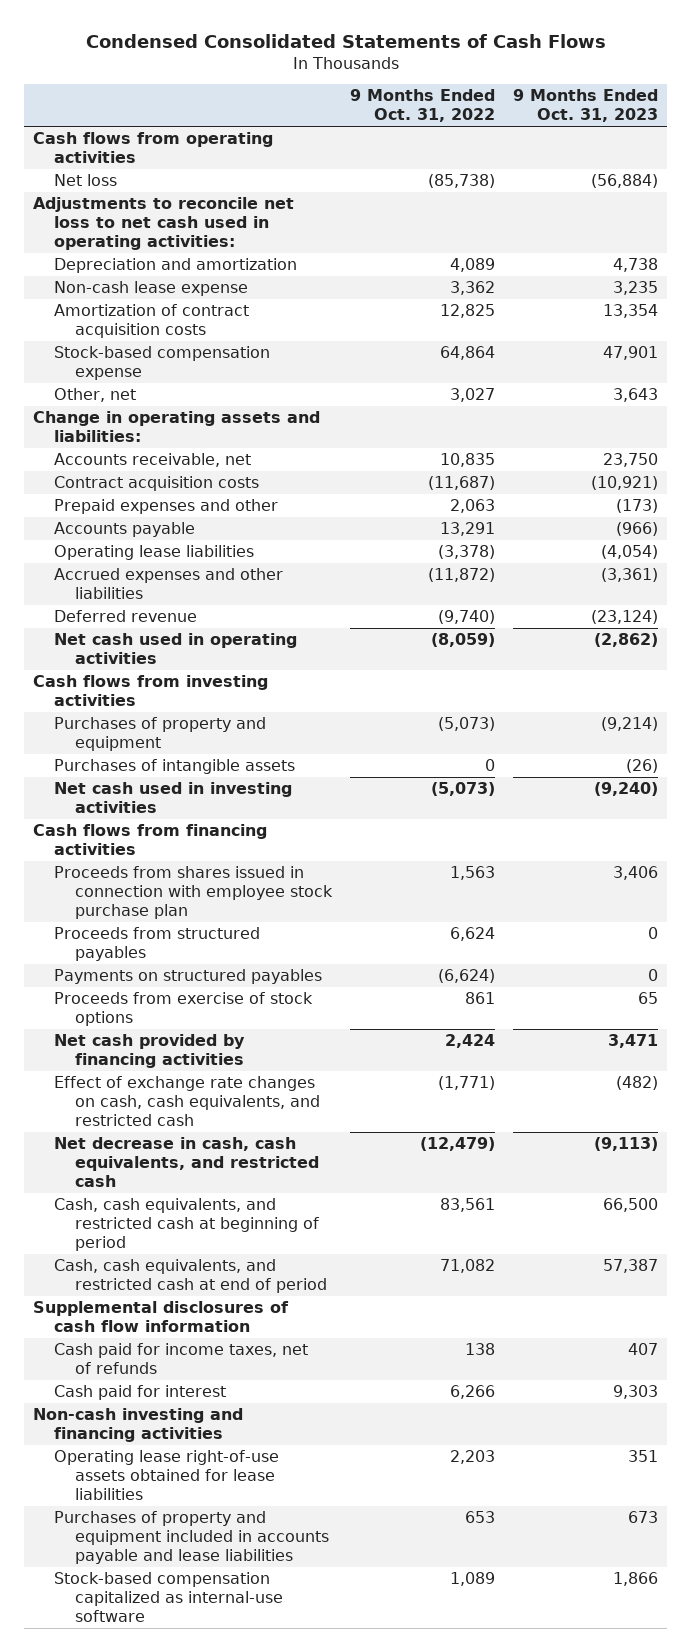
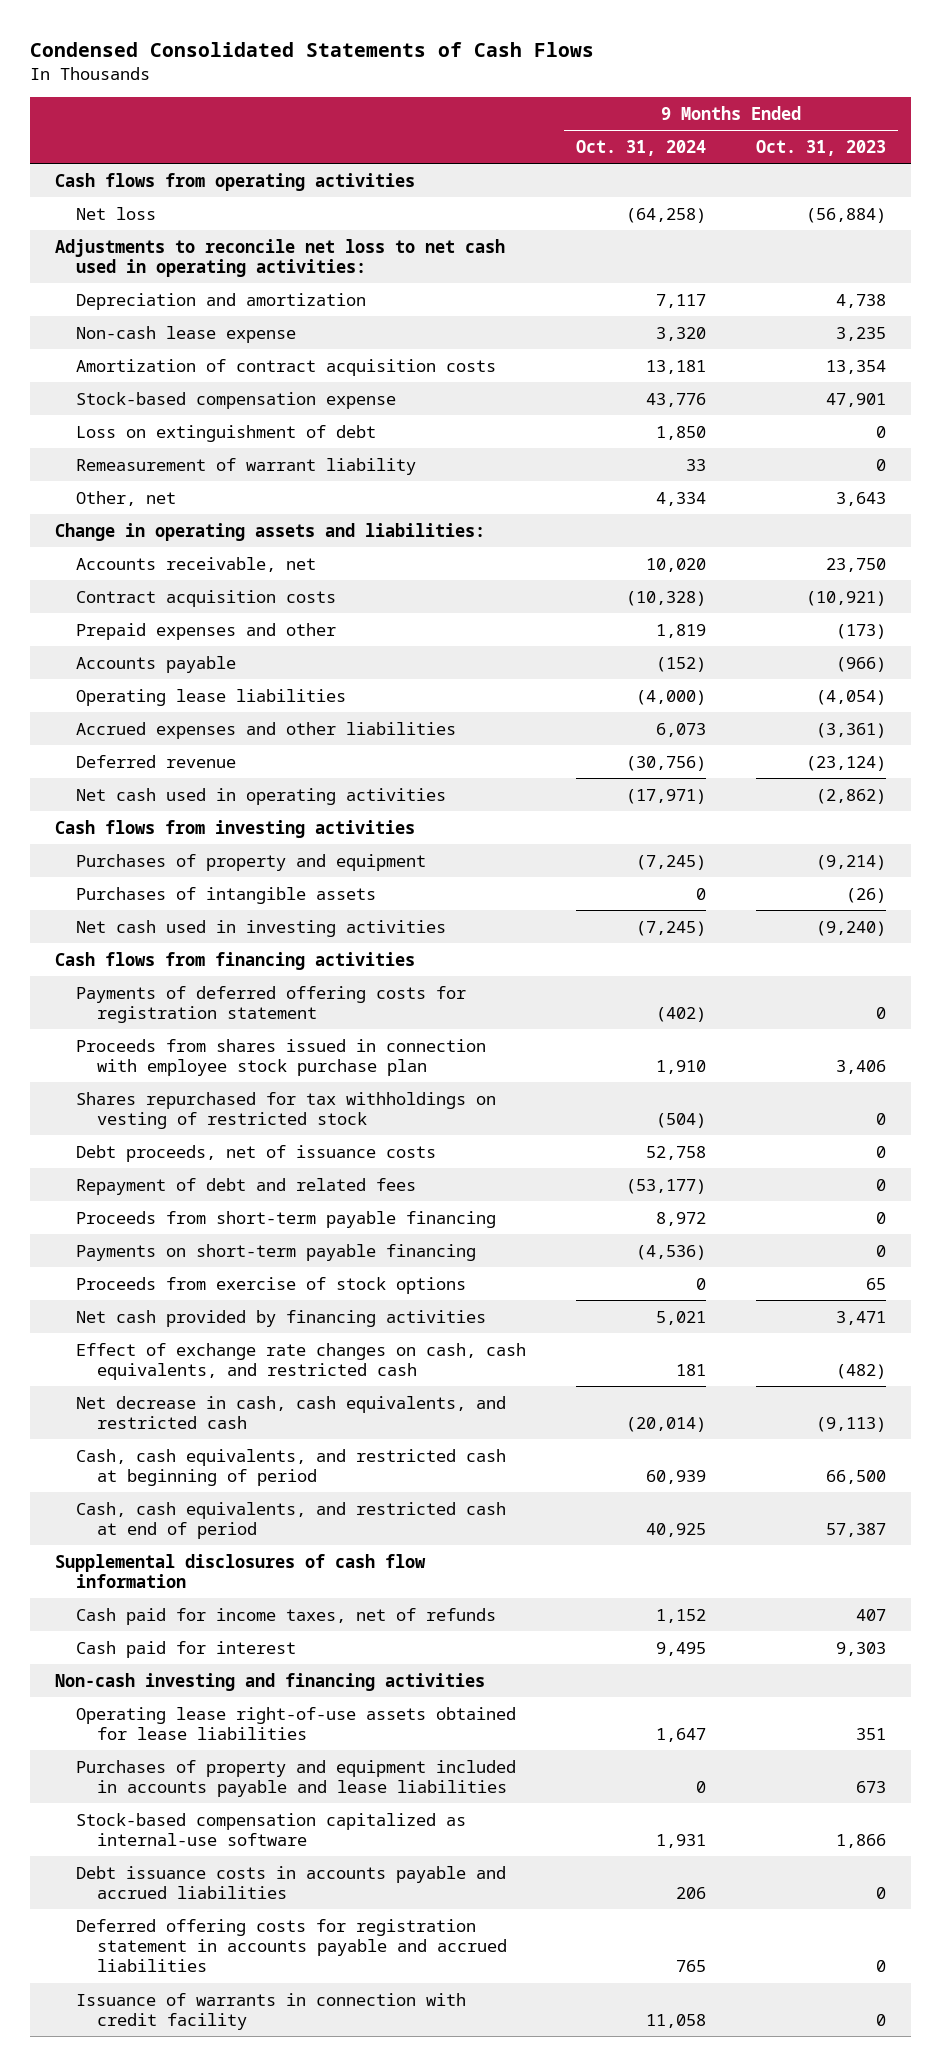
[350,89,496,123] 9 Months Ended Oct. 31, 2022 -> none
none -> [575,139,706,156] Oct. 31, 2024
none -> [76,424,377,442] Loss on extinguishment of debt
none -> [76,457,417,475] Remeasurement of warrant liability
none -> [76,985,467,1024] Payments of deferred offering costs for registration statement
[54,927,261,962] Proceeds from structured payables -> none
[54,969,323,985] Payments on structured payables -> none
none -> [76,1091,497,1130] Shares repurchased for tax withholdings on vesting of restricted stock
none -> [76,1144,437,1162] Debt proceeds, net of issuance costs
none -> [76,1177,417,1195] Repayment of debt and related fees
none -> [76,1210,497,1228] Proceeds from short-term payable financing
none -> [76,1243,477,1261] Payments on short-term payable financing
none -> [76,1865,507,1900] Debt issuance costs in accounts payable and accrued liabilities
none -> [76,1918,508,1973] Deferred offering costs for registration statement in accounts payable and accrued liabilities
none -> [76,1992,467,2031] Issuance of warrants in connection with credit facility

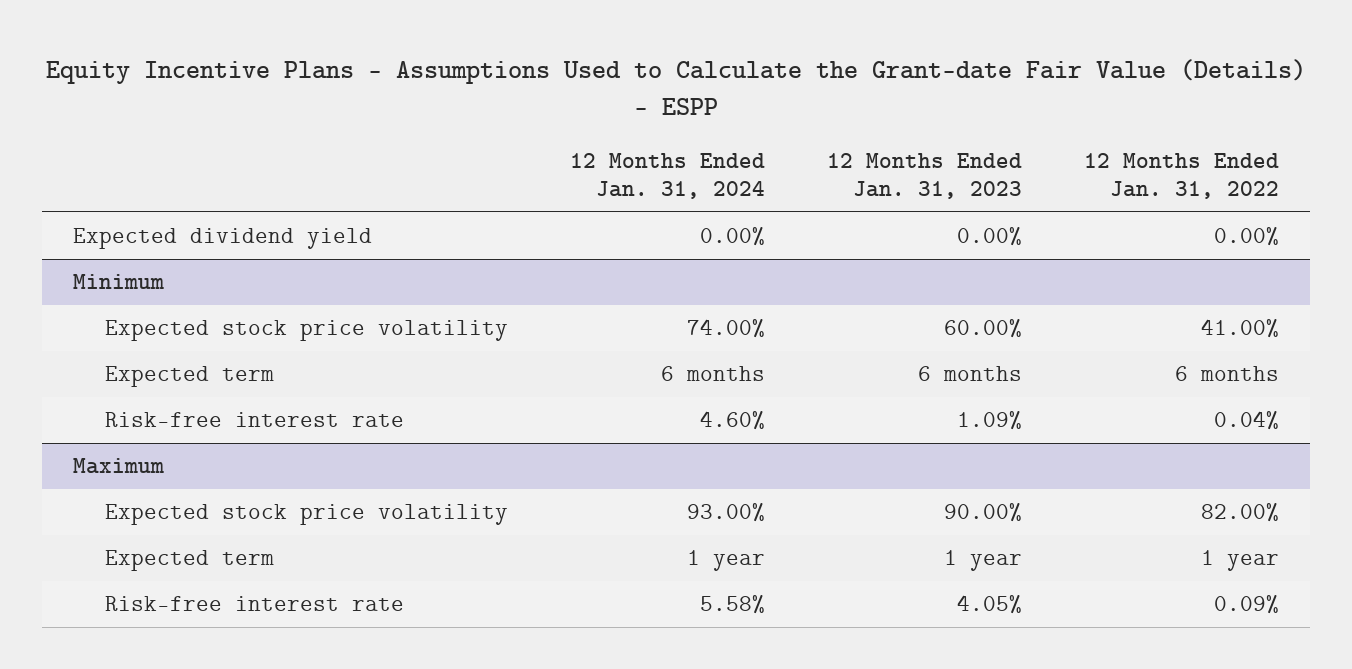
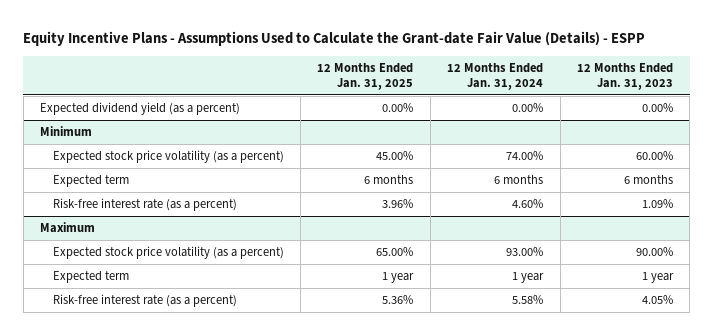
[1084,153,1280,200] 12 Months Ended Jan. 31, 2022 -> none
none -> [317,62,414,91] 12 Months Ended Jan. 31, 2025
[72,227,372,249] Expected dividend yield -> [40,102,241,116] Expected dividend yield (as a percent)
[104,319,508,341] Expected stock price volatility -> [52,150,284,164] Expected stock price volatility (as a percent)
[104,411,404,427] Risk-free interest rate -> [52,198,237,212] Risk-free interest rate (as a percent)
[104,503,508,525] Expected stock price volatility -> [52,246,284,260] Expected stock price volatility (as a percent)
[104,595,404,611] Risk-free interest rate -> [52,294,237,308] Risk-free interest rate (as a percent)

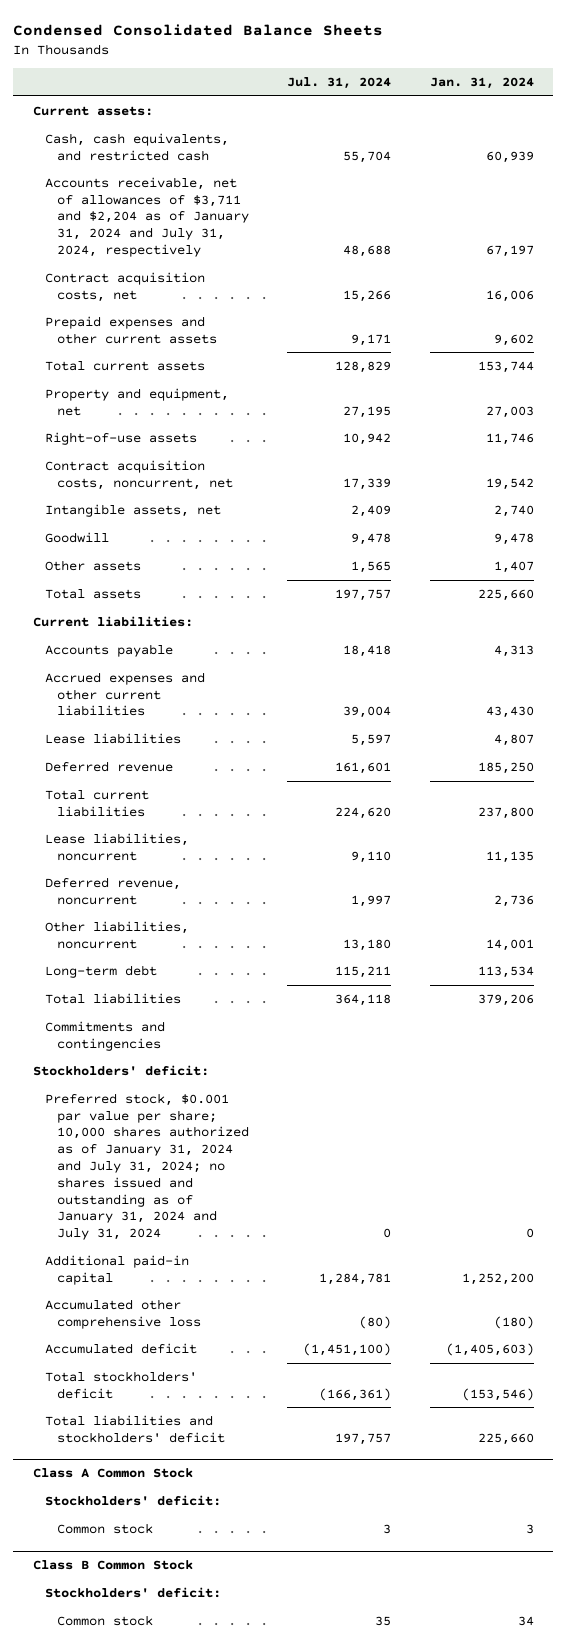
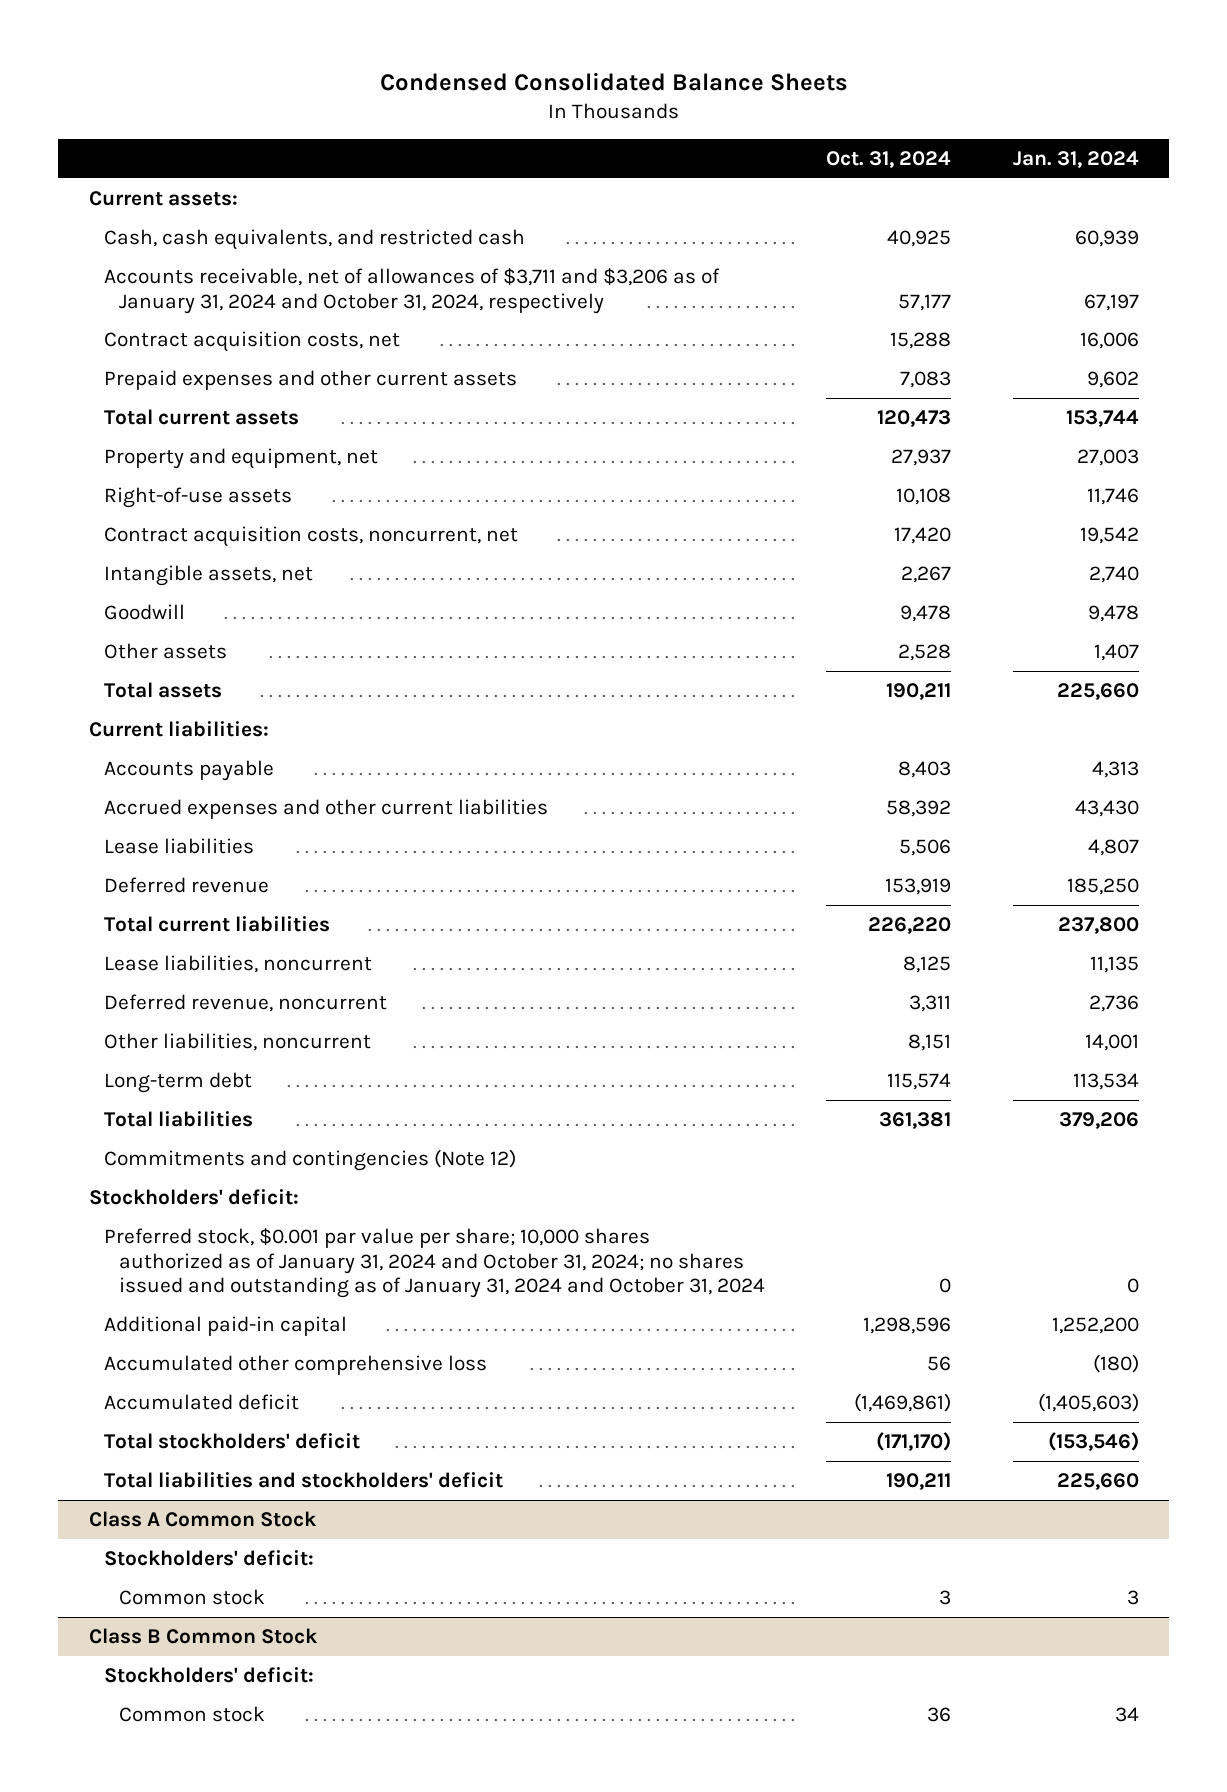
[287,76,392,89] Jul. 31, 2024 -> none
none -> [826,151,952,169] Oct. 31, 2024
[44,176,249,258] Accounts receivable, net of allowances of $3,711 and $2,204 as of January 31, 2024 and July 31, 2024, respectively -> [103,267,720,314] Accounts receivable, net of allowances of $3,711 and $3,206 as of January 31, 2024 and October 31, 2024, respectively
[44,1020,165,1051] Commitments and contingencies -> [103,1148,516,1171] Commitments and contingencies (Note 12)
[44,1092,249,1241] Preferred stock, $0.001 par value per share; 10,000 shares authorized as of January 31, 2024 and July 31, 2024; no shares issued and outstanding as of January 31, 2024 and July 31, 2024 -> [103,1227,765,1299] Preferred stock, $0.001 par value per share; 10,000 shares authorized as of January 31, 2024 and October 31, 2024; no shares issued and outstanding as of January 31, 2024 and October 31, 2024

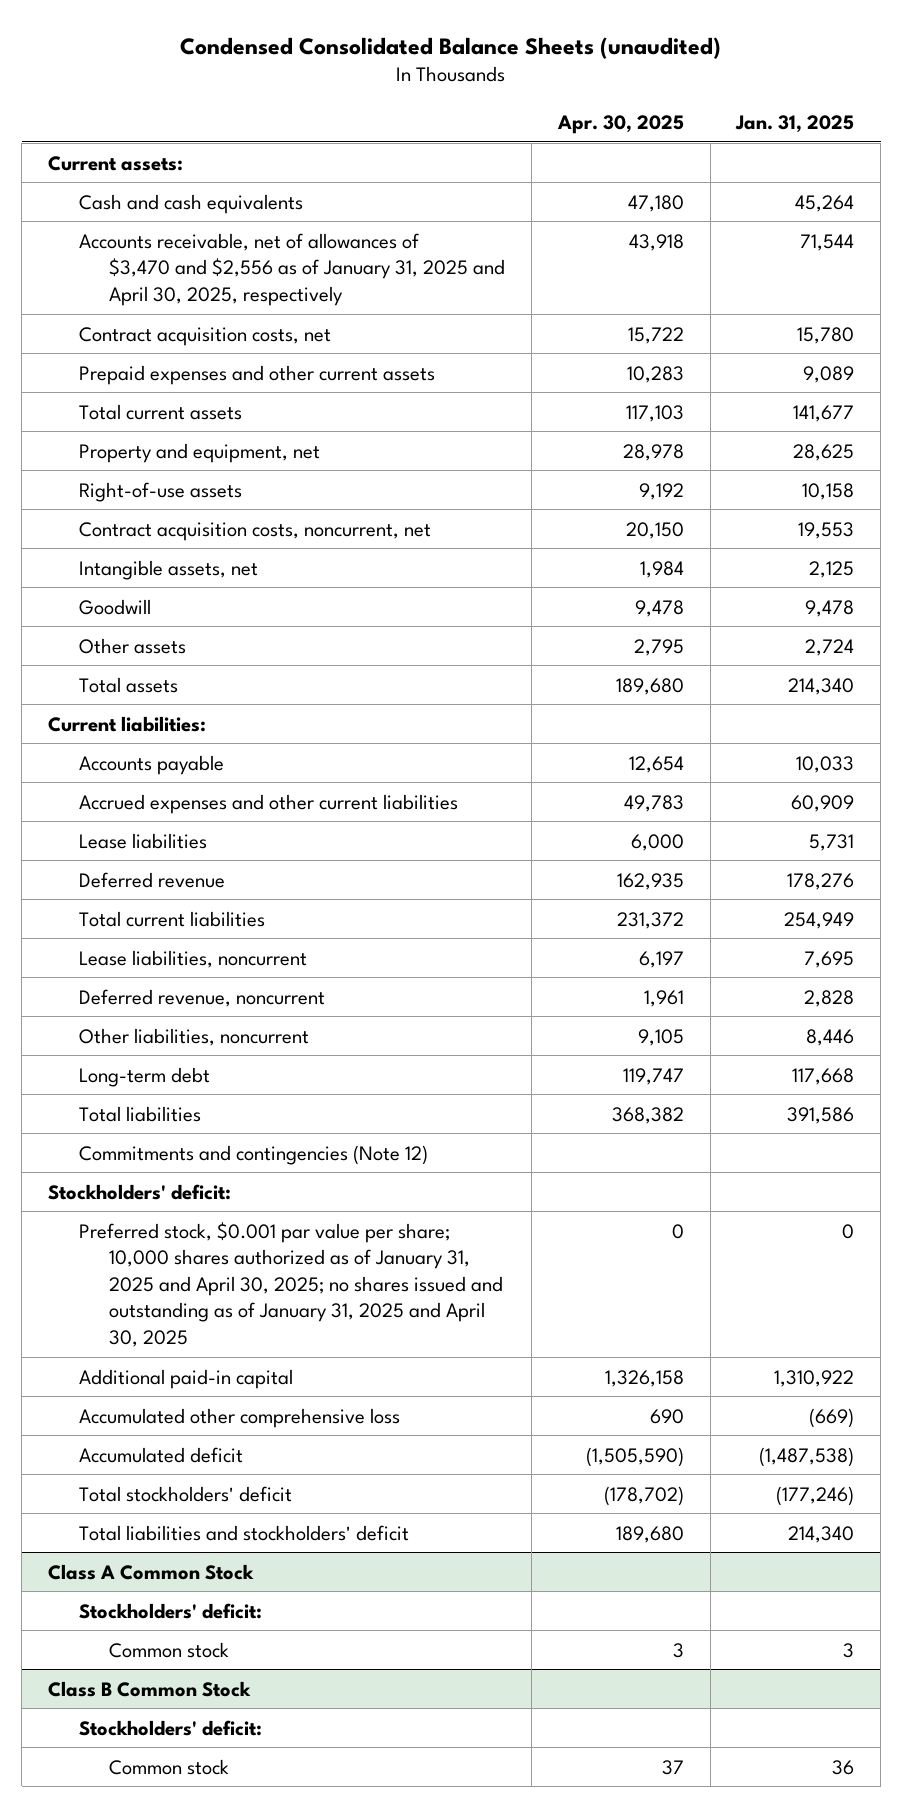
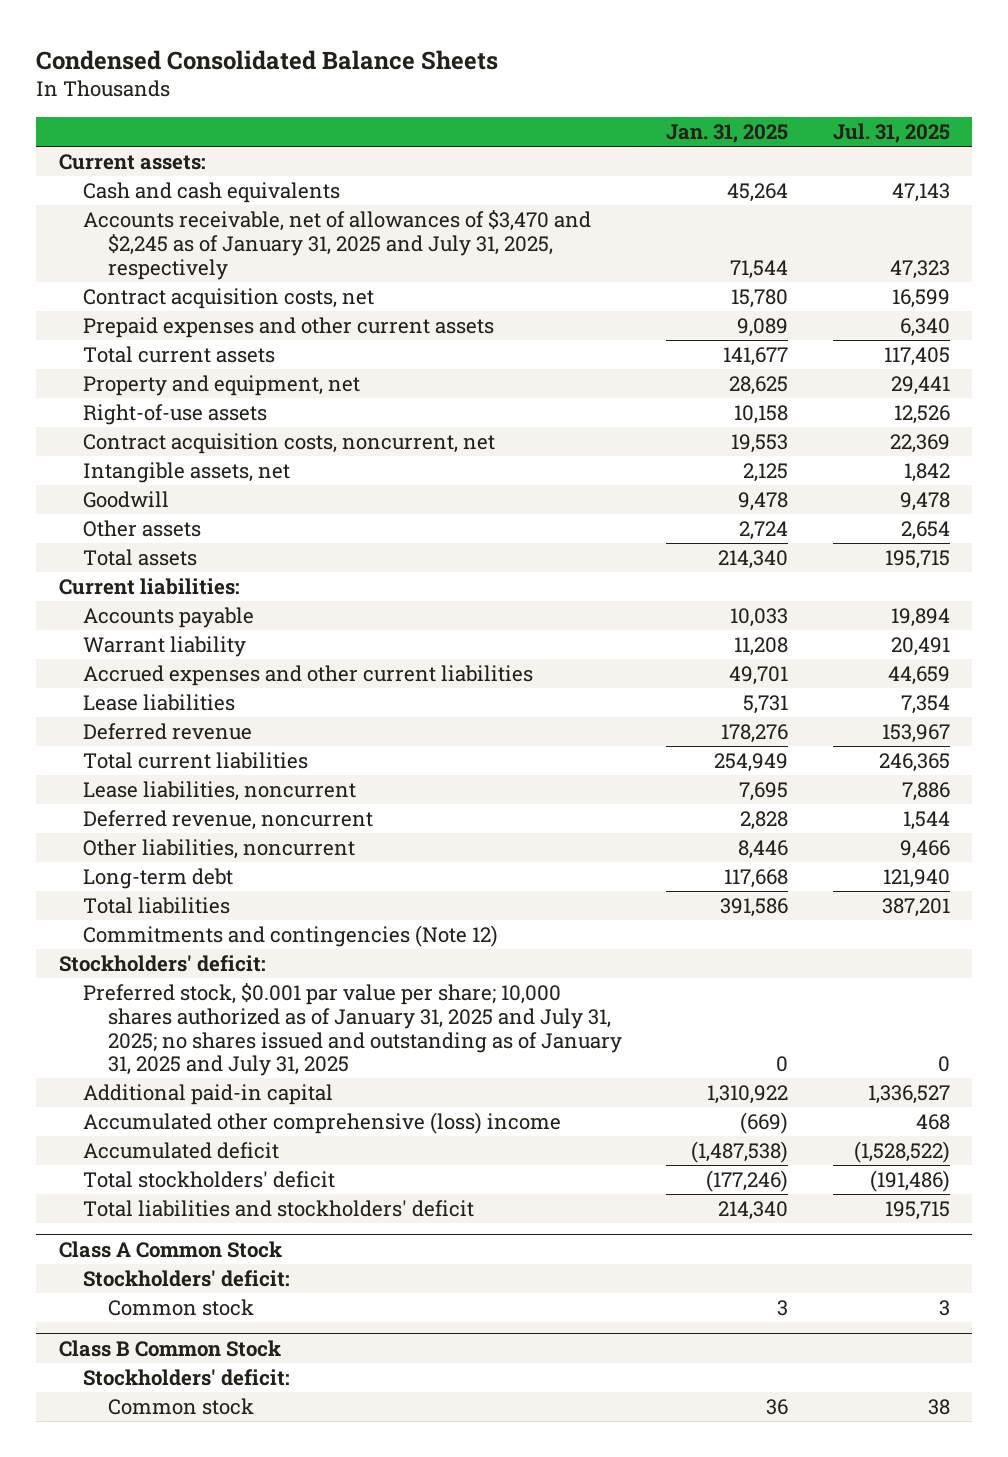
[180,36,722,59] Condensed Consolidated Balance Sheets (unaudited) -> [36,49,499,70] Condensed Consolidated Balance Sheets
[556,114,684,134] Apr. 30, 2025 -> none
none -> [832,123,950,144] Jul. 31, 2025
[78,232,506,306] Accounts receivable, net of allowances of $3,470 and $2,556 as of January 31, 2025 and April 30, 2025, respectively -> [83,209,592,280] Accounts receivable, net of allowances of $3,470 and $2,245 as of January 31, 2025 and July 31, 2025, respectively
none -> [83,635,247,657] Warrant liability
[791,794,855,812] 60,909 -> [729,665,789,685] 49,701
[78,1221,504,1348] Preferred stock, $0.001 par value per share; 10,000 shares authorized as of January 31, 2025 and April 30, 2025; no shares issued and outstanding as of January 31, 2025 and April 30, 2025 -> [83,982,622,1077] Preferred stock, $0.001 par value per share; 10,000 shares authorized as of January 31, 2025 and July 31, 2025; no shares issued and outstanding as of January 31, 2025 and July 31, 2025
[78,1407,400,1428] Accumulated other comprehensive loss -> [83,1111,562,1134] Accumulated other comprehensive (loss) income

